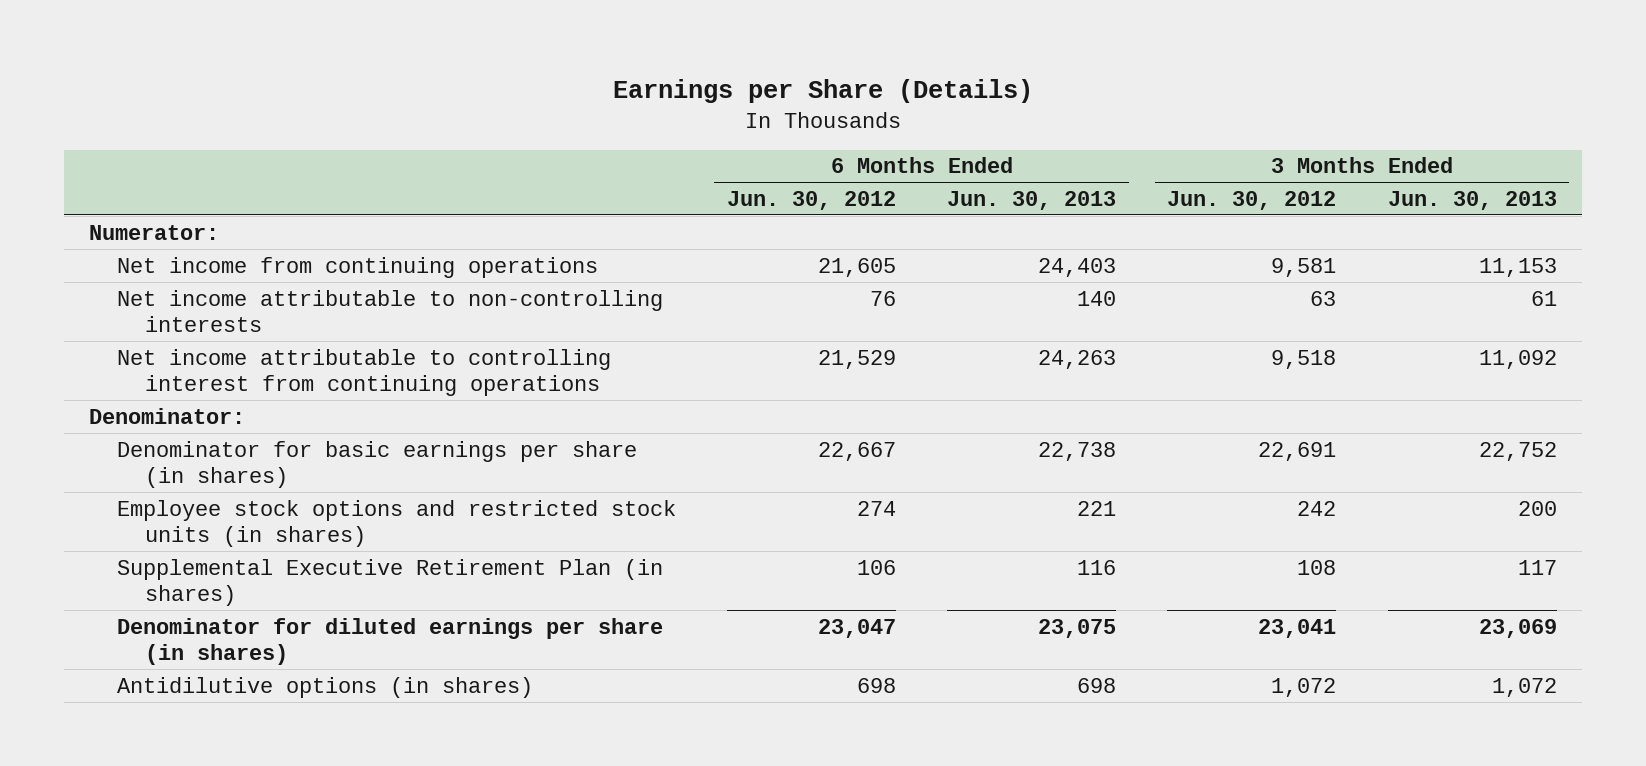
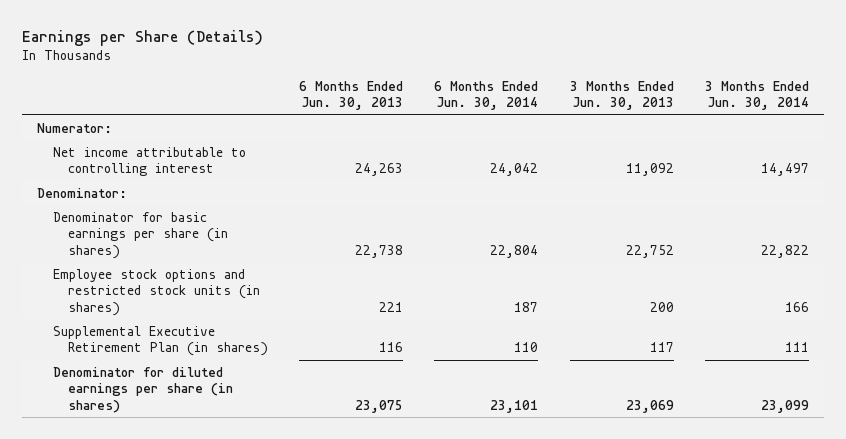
[727,190,897,210] Jun. 30, 2012 -> none
[1167,190,1337,210] Jun. 30, 2012 -> none
none -> [434,80,539,111] 6 Months Ended Jun. 30, 2014
none -> [704,80,809,111] 3 Months Ended Jun. 30, 2014
[117,256,599,278] Net income from continuing operations -> none
[117,289,664,333] Net income attributable to non-controlling interests -> none
[117,348,612,397] Net income attributable to controlling interest from continuing operations -> [52,146,246,177] Net income attributable to controlling interest
[117,676,534,698] Antidilutive options (in shares) -> none

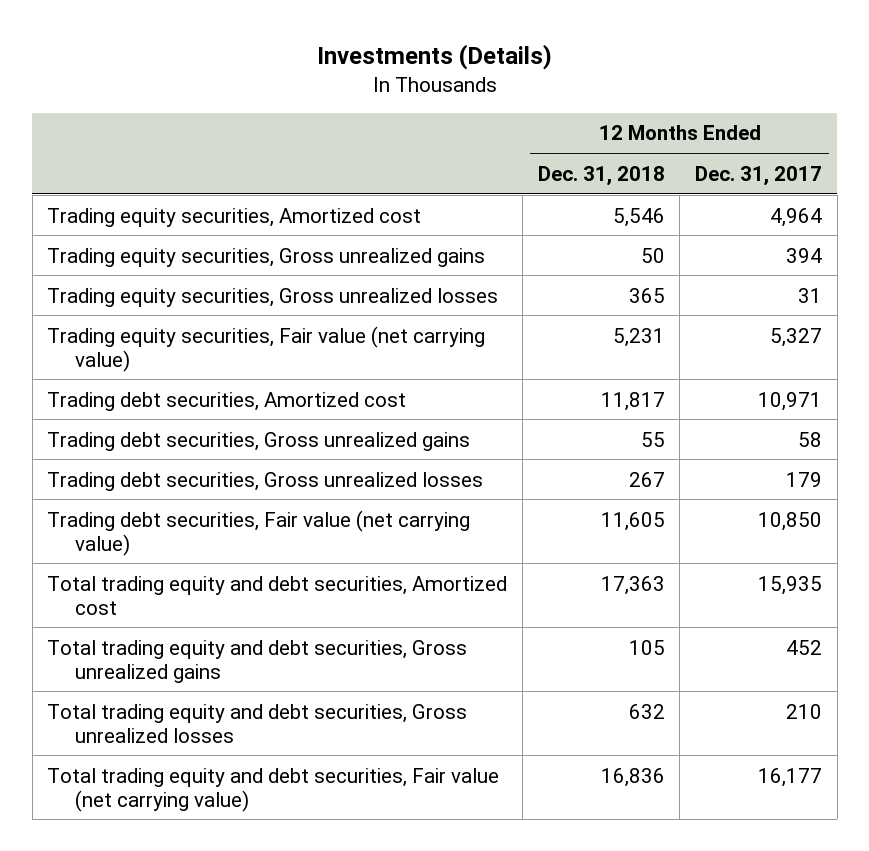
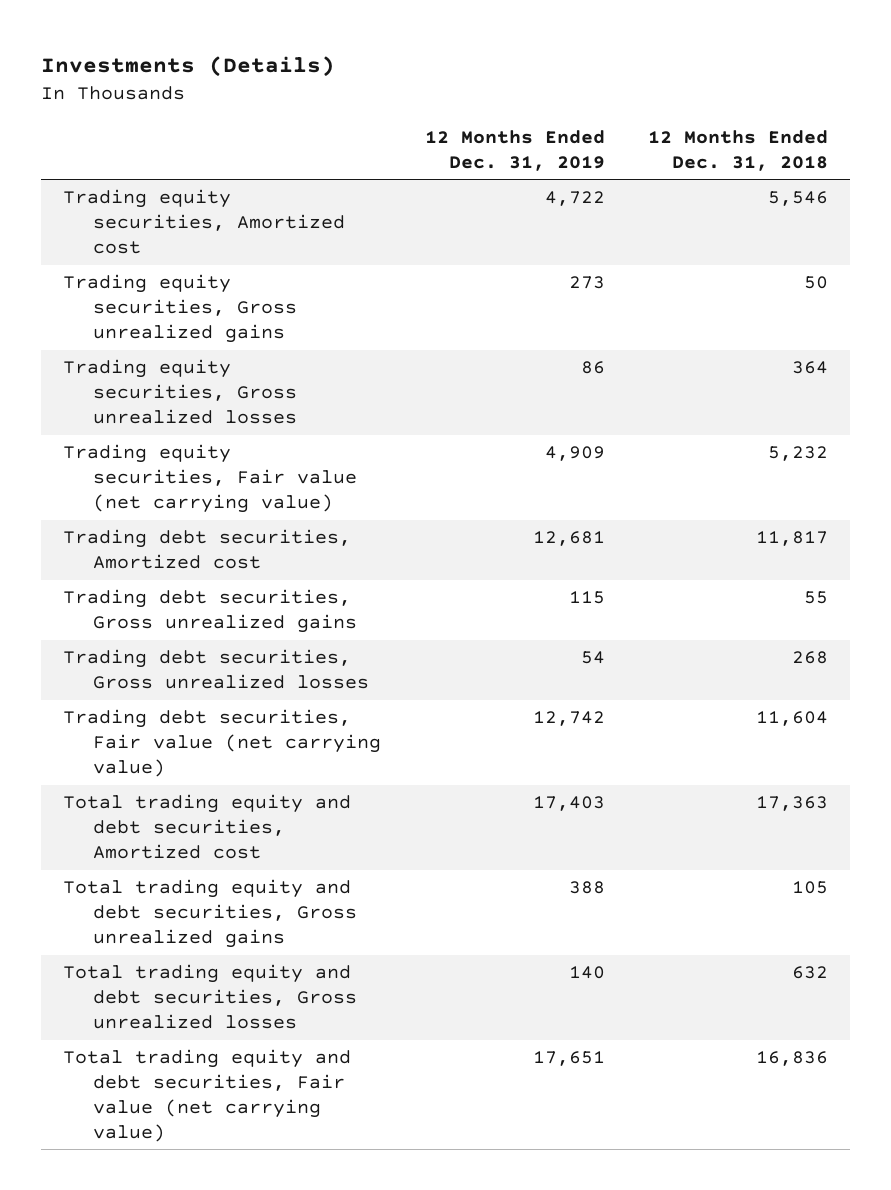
[694,165,822,186] Dec. 31, 2017 -> none
none -> [424,129,605,171] 12 Months Ended Dec. 31, 2019
[628,287,665,303] 365 -> [792,361,829,375] 364
[612,327,665,347] 5,231 -> [768,446,829,462] 5,232
[628,471,665,487] 267 -> [792,651,829,665] 268
[600,511,665,531] 11,605 -> [756,711,829,727] 11,604

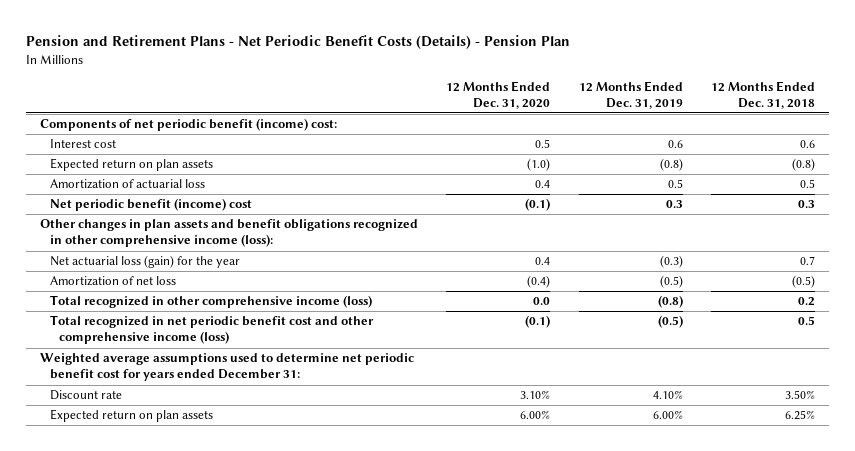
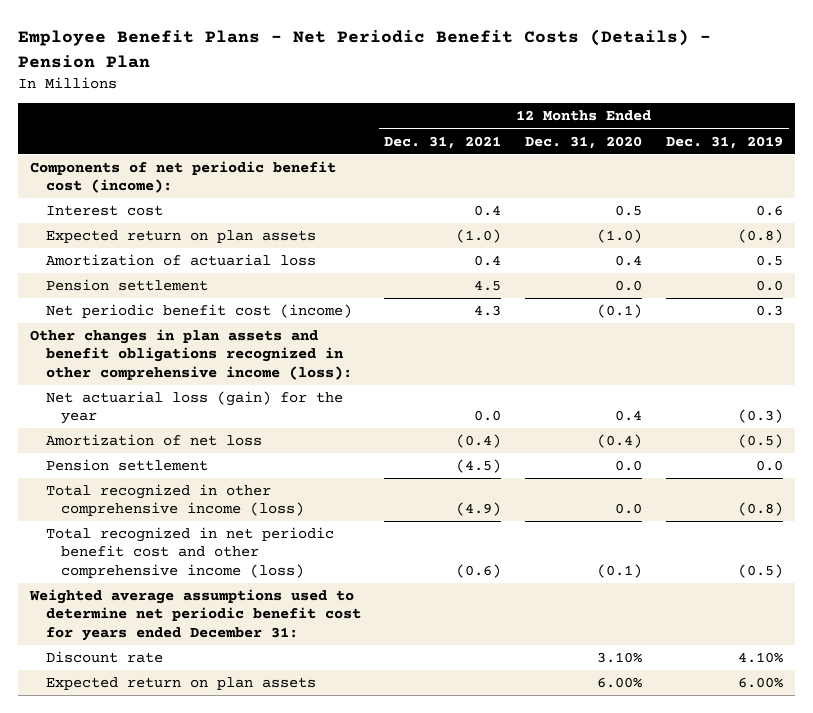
[26,35,571,50] Pension and Retirement Plans - Net Periodic Benefit Costs (Details) - Pension Plan -> [18,29,712,68] Employee Benefit Plans - Net Periodic Benefit Costs (Details) - Pension Plan
[710,80,815,109] 12 Months Ended Dec. 31, 2018 -> none
none -> [384,135,502,149] Dec. 31, 2021
[40,118,338,132] Components of net periodic benefit (income) cost: -> [30,161,337,194] Components of net periodic benefit cost (income):
none -> [45,279,208,292] Pension settlement
[49,198,252,212] Net periodic benefit (income) cost -> [45,304,352,319] Net periodic benefit cost (income)
none -> [45,459,208,472] Pension settlement

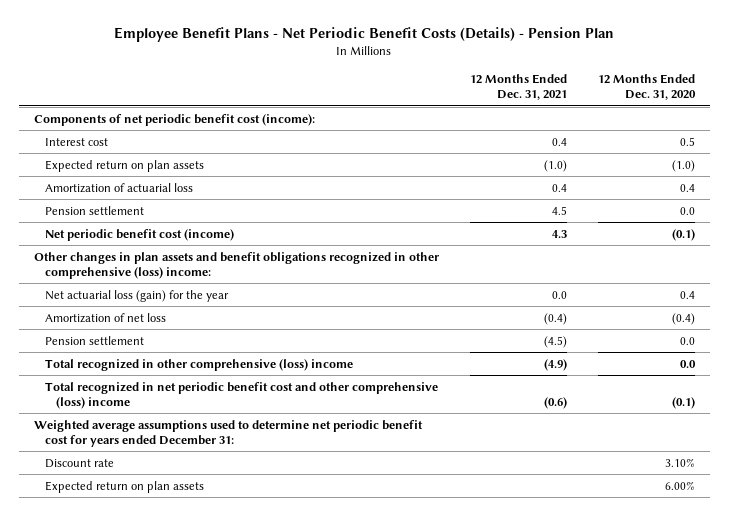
[665,135,783,149] Dec. 31, 2019 -> none
[30,329,352,380] Other changes in plan assets and benefit obligations recognized in other comprehensive income (loss): -> [34,251,440,279] Other changes in plan assets and benefit obligations recognized in other comprehensive (loss) income:
[45,484,305,517] Total recognized in other comprehensive income (loss) -> [45,358,354,371] Total recognized in other comprehensive (loss) income
[45,527,334,578] Total recognized in net periodic benefit cost and other comprehensive income (loss) -> [45,381,439,409] Total recognized in net periodic benefit cost and other comprehensive (loss) income

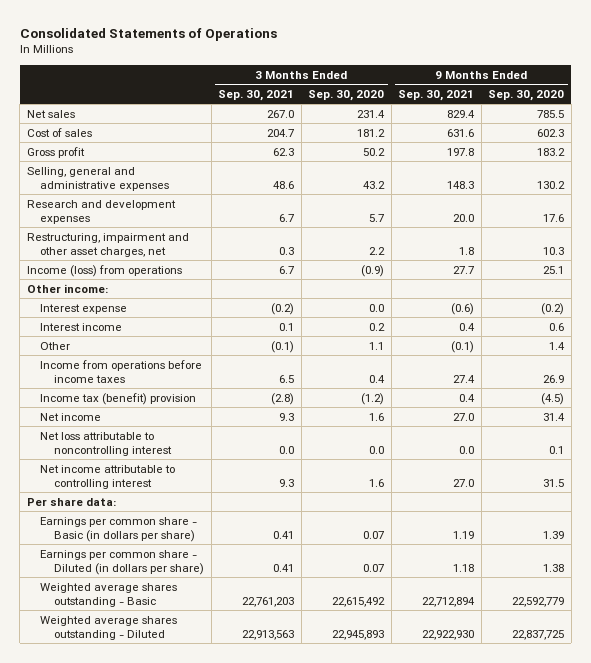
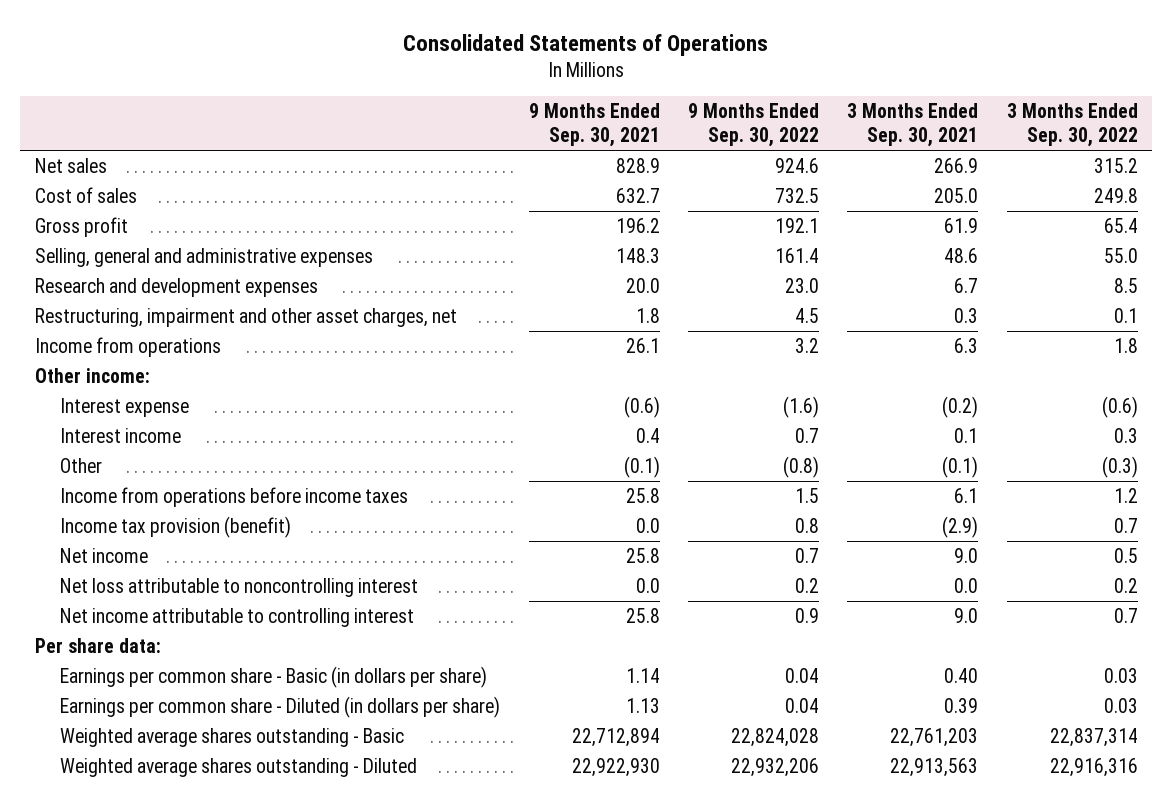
[308,89,385,101] Sep. 30, 2020 -> none
[488,89,565,101] Sep. 30, 2020 -> none
none -> [687,103,819,148] 9 Months Ended Sep. 30, 2022
none -> [1006,103,1138,148] 3 Months Ended Sep. 30, 2022
[267,109,295,118] 267.0 -> [934,157,979,173] 266.9
[447,109,476,118] 829.4 -> [615,157,660,173] 828.9
[267,128,295,137] 204.7 -> [934,187,979,203] 205.0
[447,128,475,137] 631.6 -> [615,187,660,203] 632.7
[273,147,295,156] 62.3 -> [944,217,979,233] 61.9
[447,147,475,156] 197.8 -> [615,217,660,233] 196.2
[26,264,182,277] Income (loss) from operations -> [34,336,221,357] Income from operations
[279,265,295,274] 6.7 -> [954,337,979,353] 6.3
[453,265,475,274] 27.7 -> [625,337,660,353] 26.1
[279,374,295,383] 6.5 -> [954,487,979,503] 6.1
[453,374,476,383] 27.4 -> [625,487,660,503] 25.8
[40,392,197,405] Income tax (benefit) provision -> [60,515,292,538] Income tax provision (benefit)
[271,392,295,405] (2.8) -> [942,515,979,538] (2.9)
[459,393,476,402] 0.4 -> [635,517,660,533] 0.0
[279,412,295,421] 9.3 -> [954,547,979,563] 9.0
[453,412,475,421] 27.0 -> [625,547,660,563] 25.8
[279,478,295,487] 9.3 -> [954,607,979,623] 9.0
[453,478,475,487] 27.0 -> [625,607,660,623] 25.8
[273,530,295,539] 0.41 -> [944,667,979,683] 0.40
[453,530,475,539] 1.19 -> [625,667,660,683] 1.14
[273,563,295,572] 0.41 -> [944,697,979,713] 0.39
[453,563,475,572] 1.18 -> [625,697,660,713] 1.13

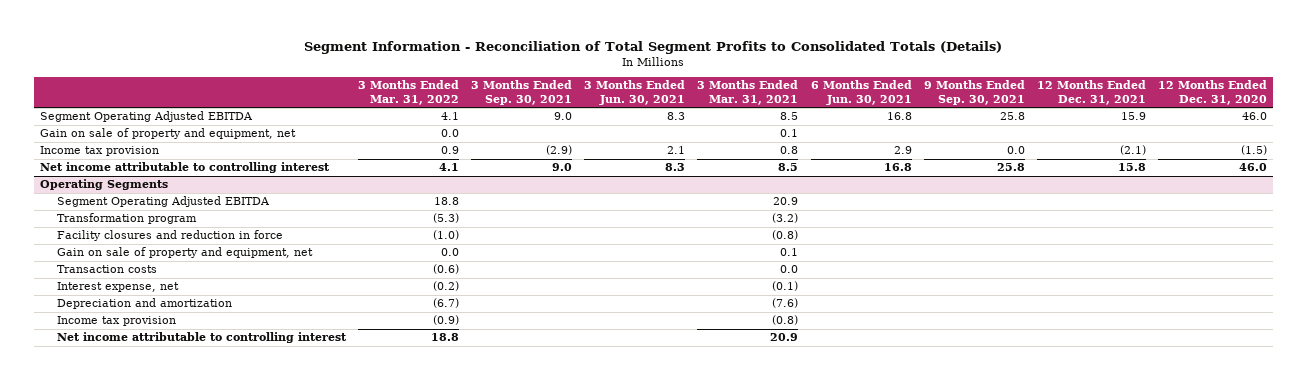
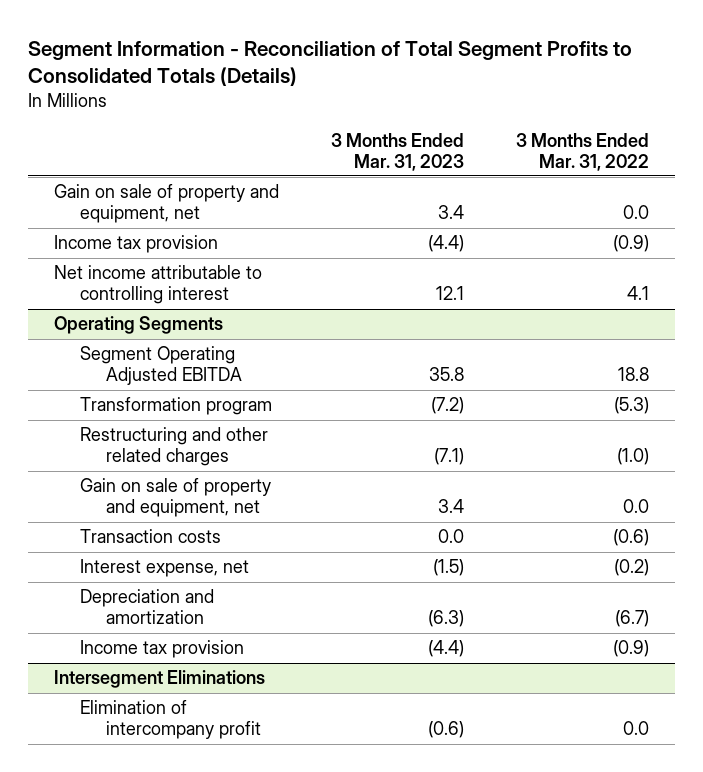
[470,80,572,106] 3 Months Ended Sep. 30, 2021 -> none
[584,80,686,106] 3 Months Ended Jun. 30, 2021 -> none
[697,80,799,106] 3 Months Ended Mar. 31, 2021 -> none
[810,80,912,106] 6 Months Ended Jun. 30, 2021 -> none
[923,80,1025,106] 9 Months Ended Sep. 30, 2021 -> none
[1036,80,1146,106] 12 Months Ended Dec. 31, 2021 -> none
[1158,80,1268,106] 12 Months Ended Dec. 31, 2020 -> none
none -> [330,132,464,171] 3 Months Ended Mar. 31, 2023
[39,111,253,123] Segment Operating Adjusted EBITDA -> none
[440,146,459,155] 0.9 -> [612,235,649,253] (0.9)
[56,230,283,242] Facility closures and reduction in force -> [80,427,269,467] Restructuring and other related charges
[56,332,347,344] Net income attributable to controlling interest -> none
none -> [54,670,266,689] Intersegment Eliminations
none -> [80,700,262,740] Elimination of intercompany profit

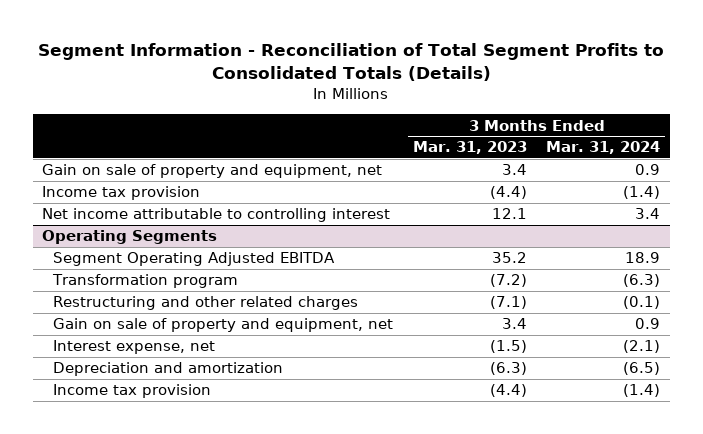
[515,132,649,171] 3 Months Ended Mar. 31, 2022 -> none
none -> [546,141,661,155] Mar. 31, 2024
[428,367,464,382] 35.8 -> [491,252,527,264] 35.2
[80,529,222,544] Transaction costs -> none
[54,670,266,689] Intersegment Eliminations -> none
[80,700,262,740] Elimination of intercompany profit -> none

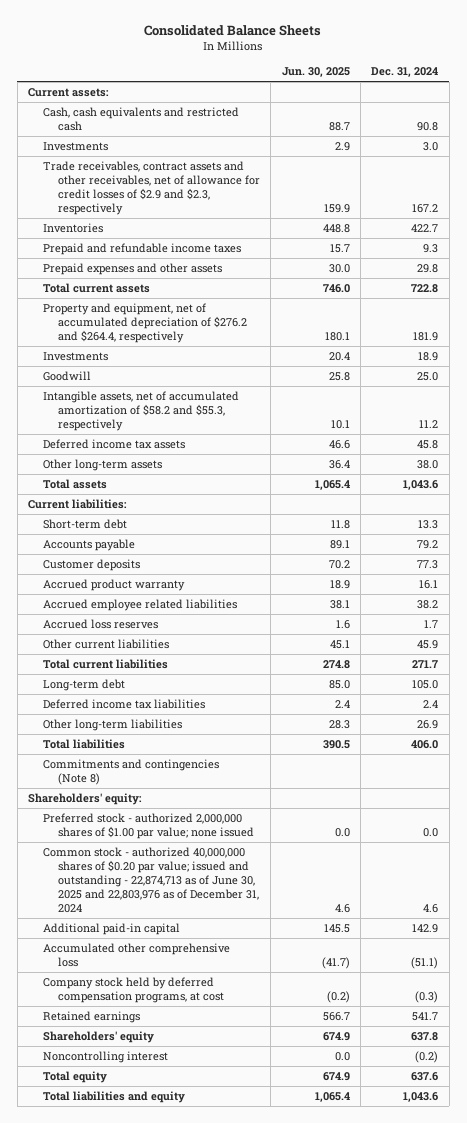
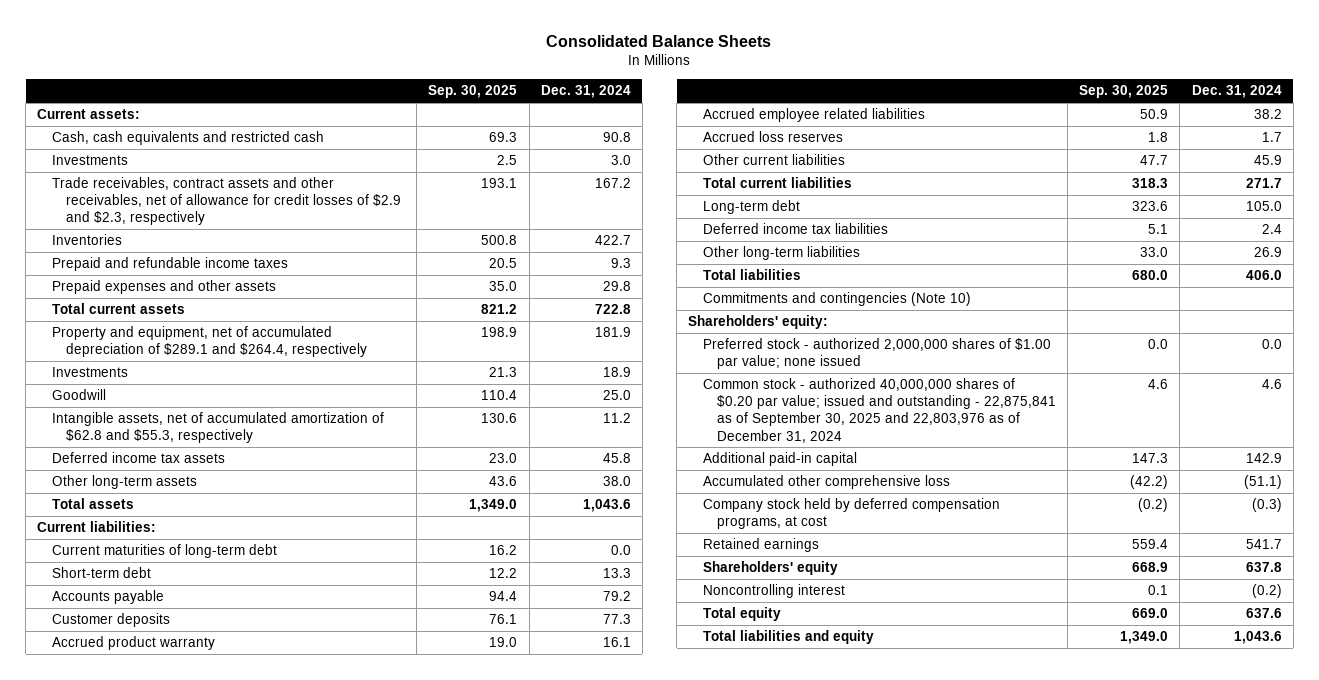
[281,67,350,78] Jun. 30, 2025 -> none
none -> [428,85,518,99] Sep. 30, 2025
[43,303,247,343] Property and equipment, net of accumulated depreciation of $276.2 and $264.4, respectively -> [51,326,368,358] Property and equipment, net of accumulated depreciation of $289.1 and $264.4, respectively
[43,391,240,431] Intangible assets, net of accumulated amortization of $58.2 and $55.3, respectively -> [51,412,384,444] Intangible assets, net of accumulated amortization of $62.8 and $55.3, respectively
none -> [51,544,277,559] Current maturities of long-term debt
[43,759,220,785] Commitments and contingencies (Note 8) -> [702,292,971,307] Commitments and contingencies (Note 10)
[43,847,259,913] Common stock - authorized 40,000,000 shares of $0.20 par value; issued and outstanding - 22,874,713 as of June 30, 2025 and 22,803,976 as of December 31, 2024 -> [702,378,1056,443] Common stock - authorized 40,000,000 shares of $0.20 par value; issued and outstanding - 22,875,841 as of September 30, 2025 and 22,803,976 as of December 31, 2024

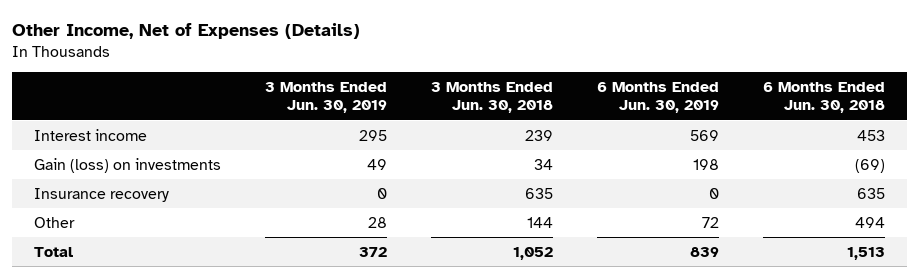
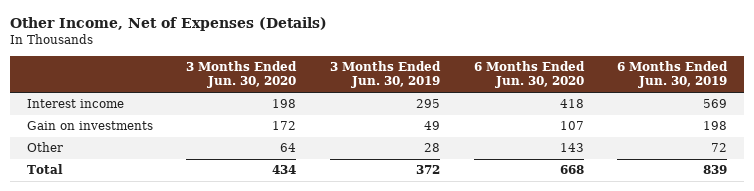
[431,82,554,114] 3 Months Ended Jun. 30, 2018 -> none
[762,82,885,114] 6 Months Ended Jun. 30, 2018 -> none
none -> [186,61,298,89] 3 Months Ended Jun. 30, 2020
none -> [473,61,585,89] 6 Months Ended Jun. 30, 2020
[34,187,170,202] Insurance recovery -> none
[34,157,222,173] Gain (loss) on investments -> [26,121,153,131] Gain on investments

